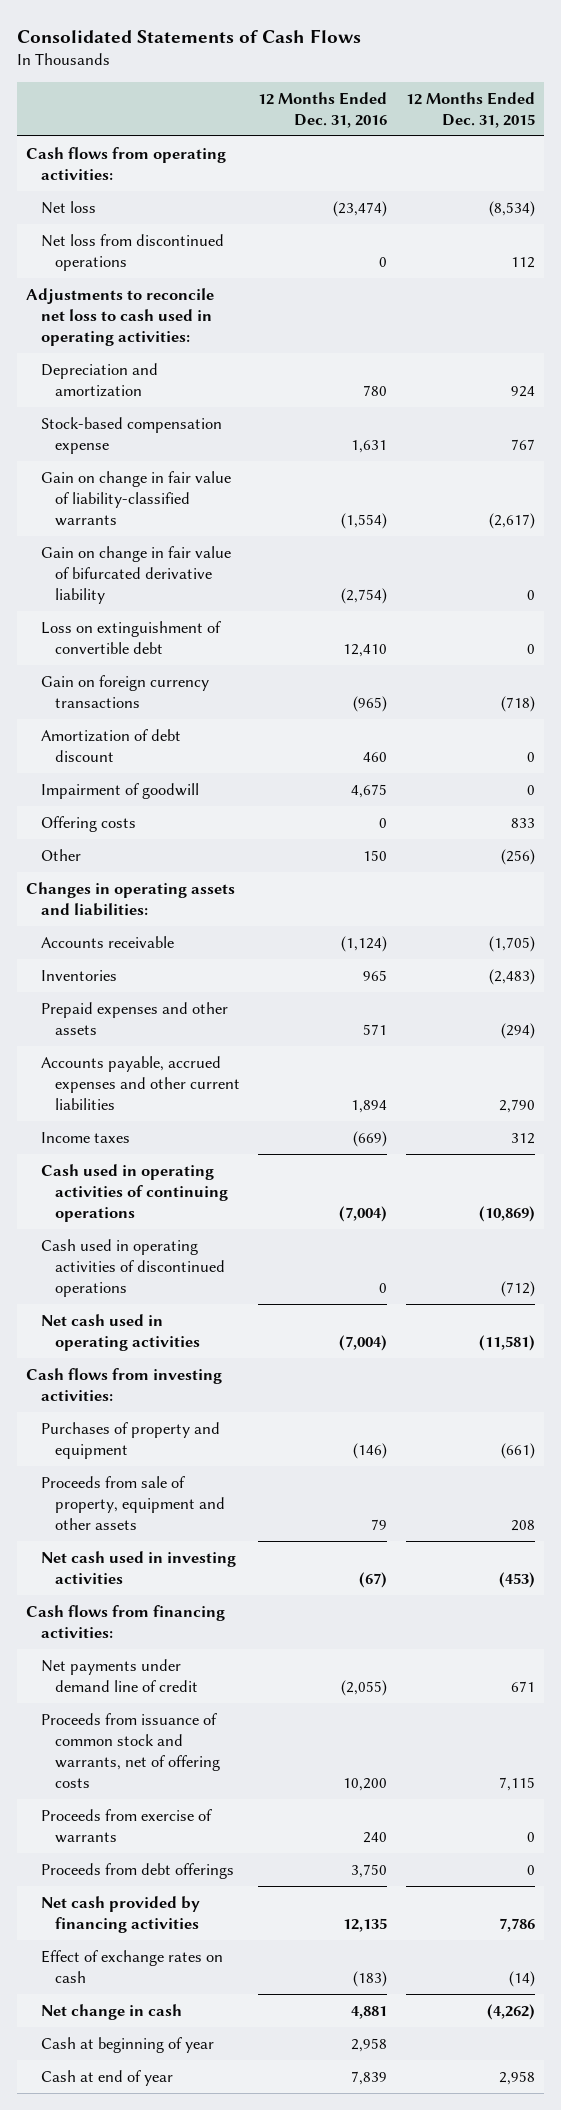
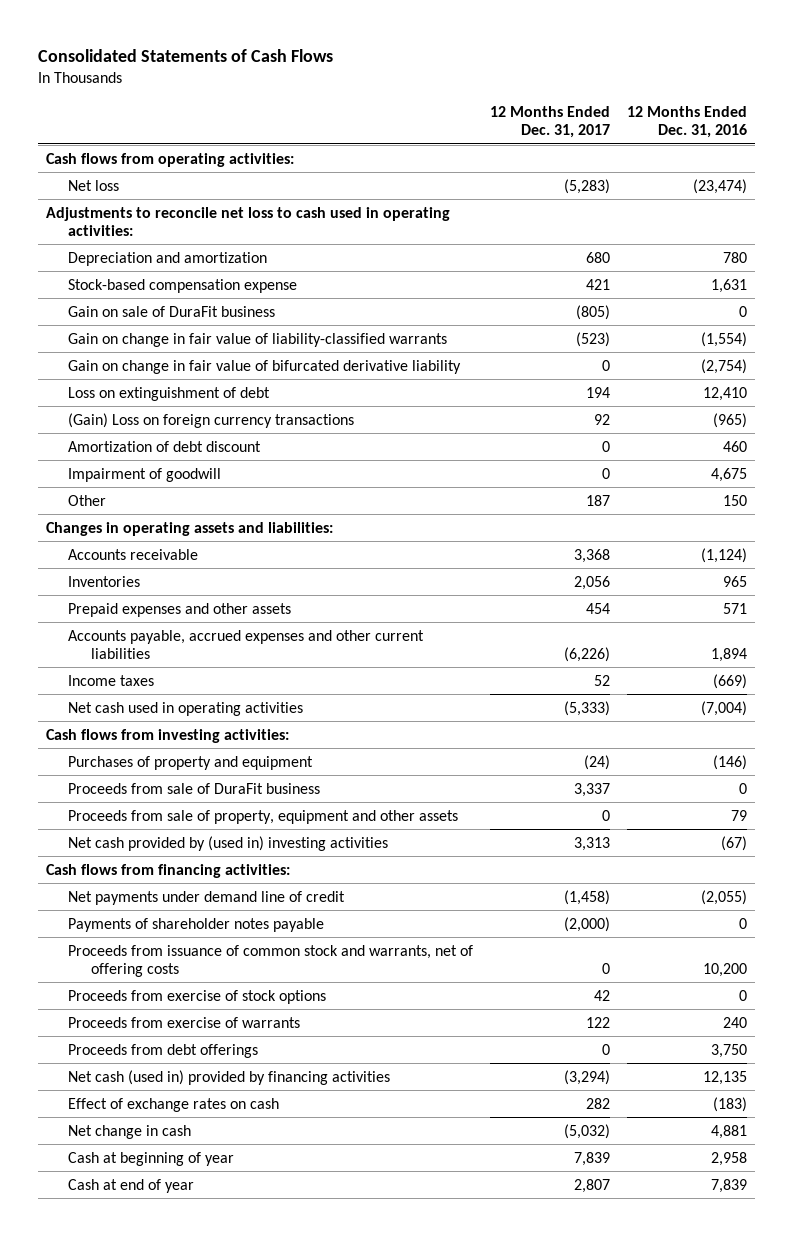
[405,91,535,128] 12 Months Ended Dec. 31, 2015 -> none
none -> [490,105,611,139] 12 Months Ended Dec. 31, 2017
[40,233,224,271] Net loss from discontinued operations -> none
none -> [68,305,276,317] Gain on sale of DuraFit business
[40,620,221,654] Loss on extinguishment of convertible debt -> [68,386,271,401] Loss on extinguishment of debt
[40,674,209,708] Gain on foreign currency transactions -> [68,412,355,428] (Gain) Loss on foreign currency transactions
[40,815,136,832] Offering costs -> none
[40,1163,228,1222] Cash used in operating activities of continuing operations -> none
[40,1238,225,1297] Cash used in operating activities of discontinued operations -> none
none -> [68,782,321,794] Proceeds from sale of DuraFit business
[40,1550,236,1584] Net cash used in investing activities -> [68,835,389,851] Net cash provided by (used in) investing activities
none -> [68,917,325,932] Payments of shareholder notes payable
none -> [68,989,327,1004] Proceeds from exercise of stock options
[40,1895,200,1933] Net cash provided by financing activities -> [68,1069,391,1085] Net cash (used in) provided by financing activities

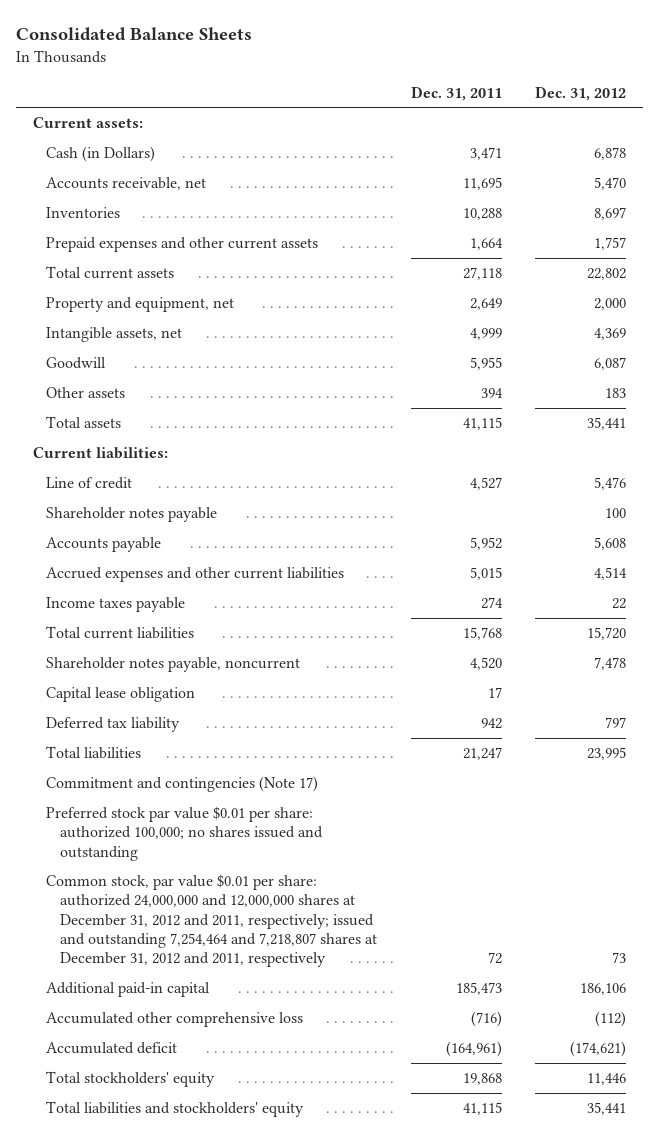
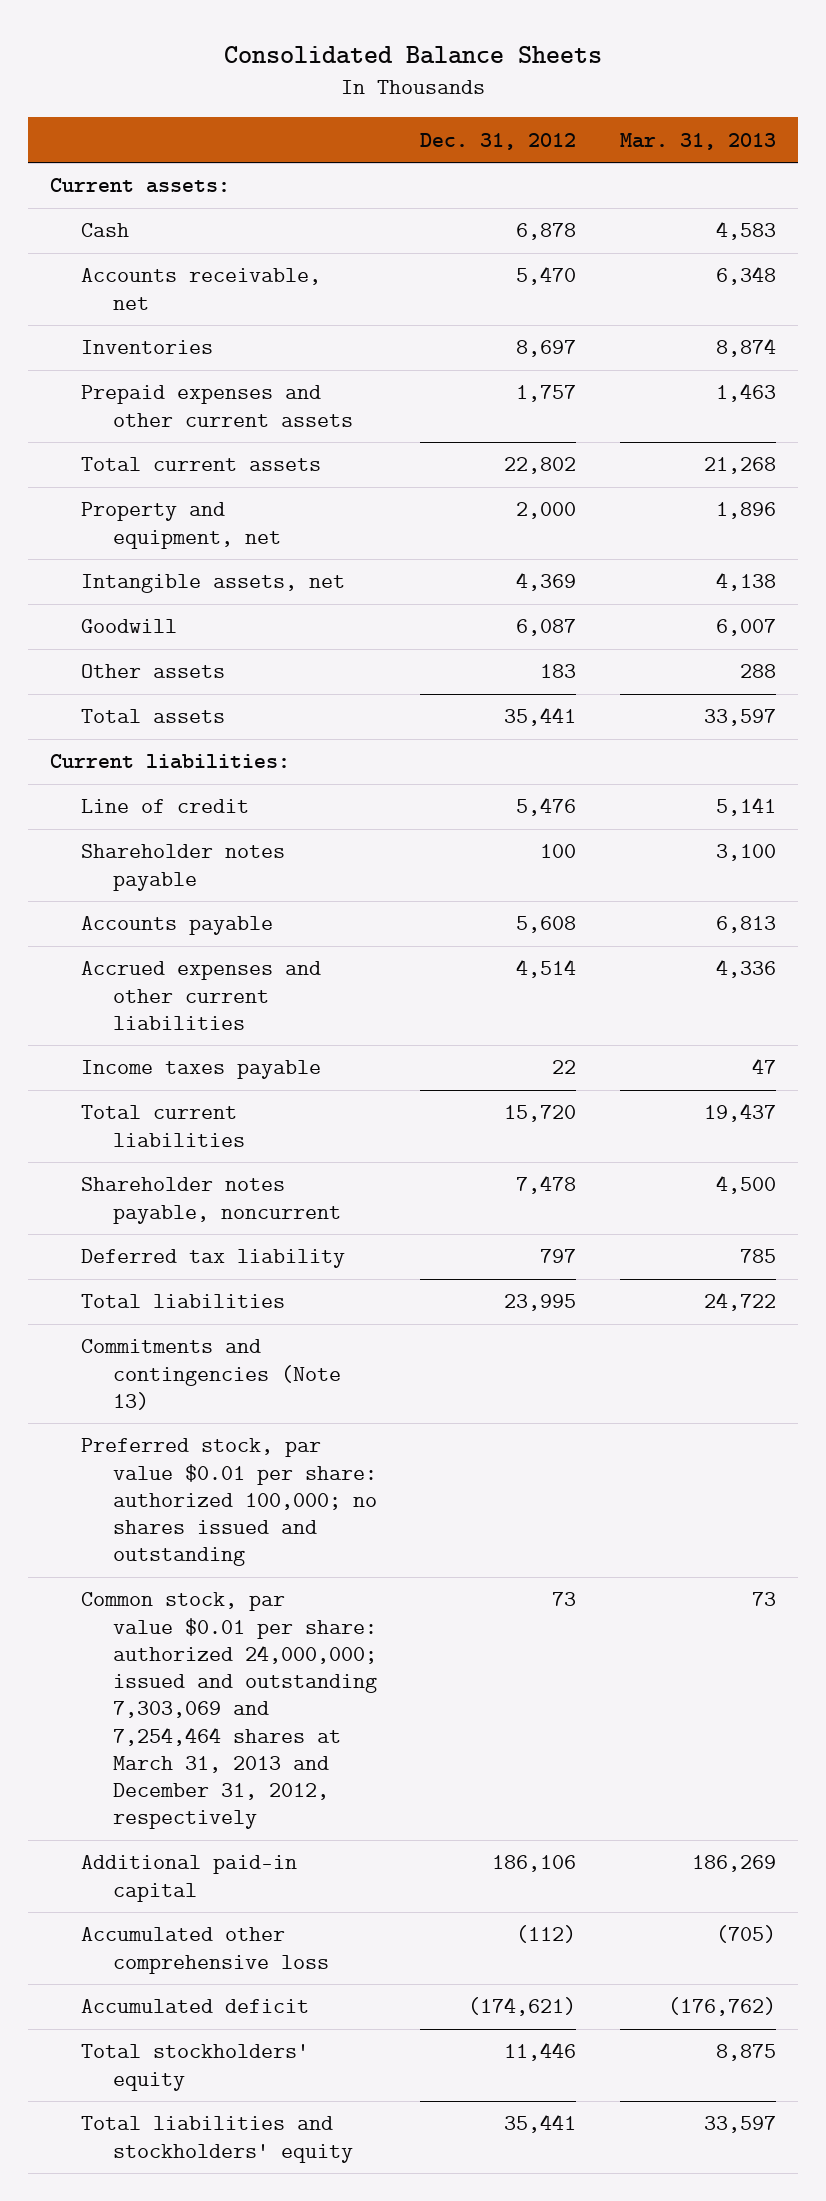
[410,85,502,101] Dec. 31, 2011 -> none
none -> [619,132,776,150] Mar. 31, 2013
[46,145,156,162] Cash (in Dollars) -> [81,223,130,238] Cash
[46,686,196,702] Capital lease obligation -> none
[46,775,319,792] Commitment and contingencies (Note 17) -> [81,1339,341,1410] Commitments and contingencies (Note 13)
[46,805,323,861] Preferred stock par value $0.01 per share: authorized 100,000; no shares issued and outstanding -> [81,1438,377,1567] Preferred stock, par value $0.01 per share: authorized 100,000; no shares issued and outstanding
[46,873,377,968] Common stock, par value $0.01 per share: authorized 24,000,000 and 12,000,000 shares at December 31, 2012 and 2011, respectively; issued and outstanding 7,254,464 and 7,218,807 shares at December 31, 2012 and 2011, respectively -> [81,1592,377,1830] Common stock, par value $0.01 per share: authorized 24,000,000; issued and outstanding 7,303,069 and 7,254,464 shares at March 31, 2013 and December 31, 2012, respectively

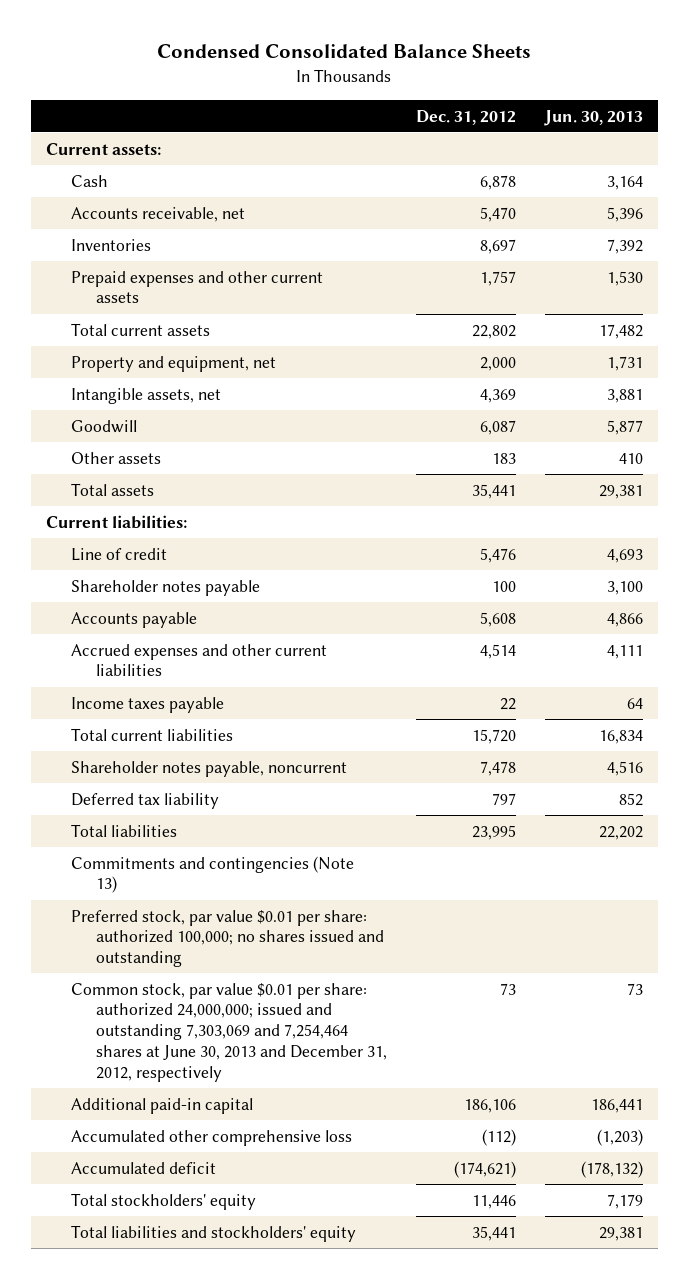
[223,46,602,65] Consolidated Balance Sheets -> [157,44,532,59] Condensed Consolidated Balance Sheets
[619,132,776,150] Mar. 31, 2013 -> none
none -> [544,109,644,126] Jun. 30, 2013
[81,1592,377,1830] Common stock, par value $0.01 per share: authorized 24,000,000; issued and outstanding 7,303,069 and 7,254,464 shares at March 31, 2013 and December 31, 2012, respectively -> [70,982,387,1082] Common stock, par value $0.01 per share: authorized 24,000,000; issued and outstanding 7,303,069 and 7,254,464 shares at June 30, 2013 and December 31, 2012, respectively

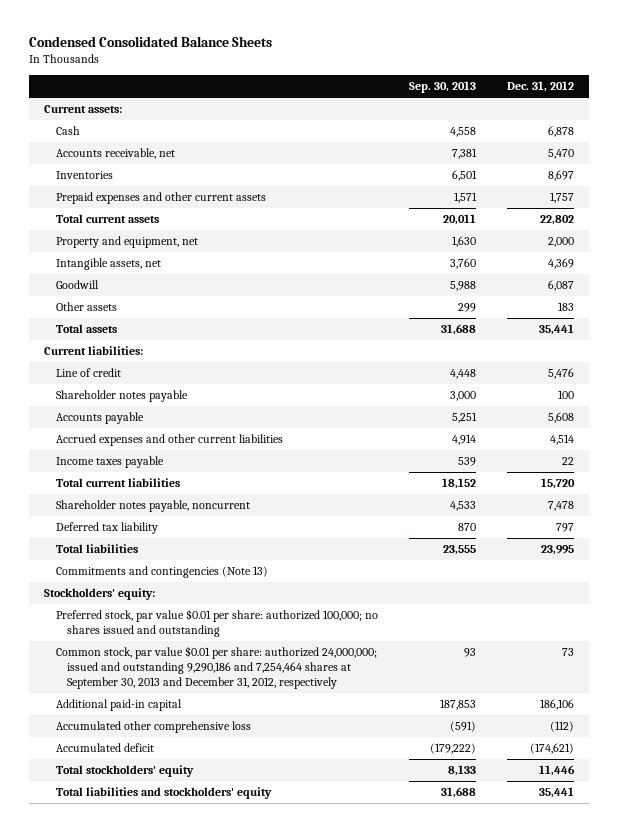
[544,109,644,126] Jun. 30, 2013 -> none
none -> [408,81,476,94] Sep. 30, 2013
none -> [44,588,156,601] Stockholders' equity:
[70,982,387,1082] Common stock, par value $0.01 per share: authorized 24,000,000; issued and outstanding 7,303,069 and 7,254,464 shares at June 30, 2013 and December 31, 2012, respectively -> [55,646,377,690] Common stock, par value $0.01 per share: authorized 24,000,000; issued and outstanding 9,290,186 and 7,254,464 shares at September 30, 2013 and December 31, 2012, respectively

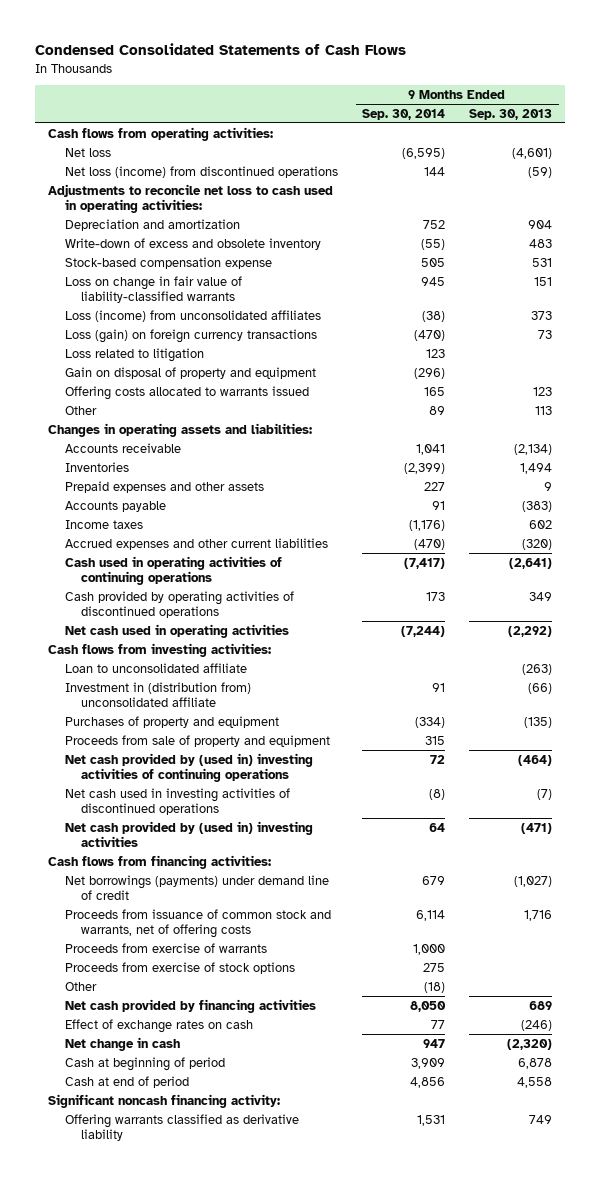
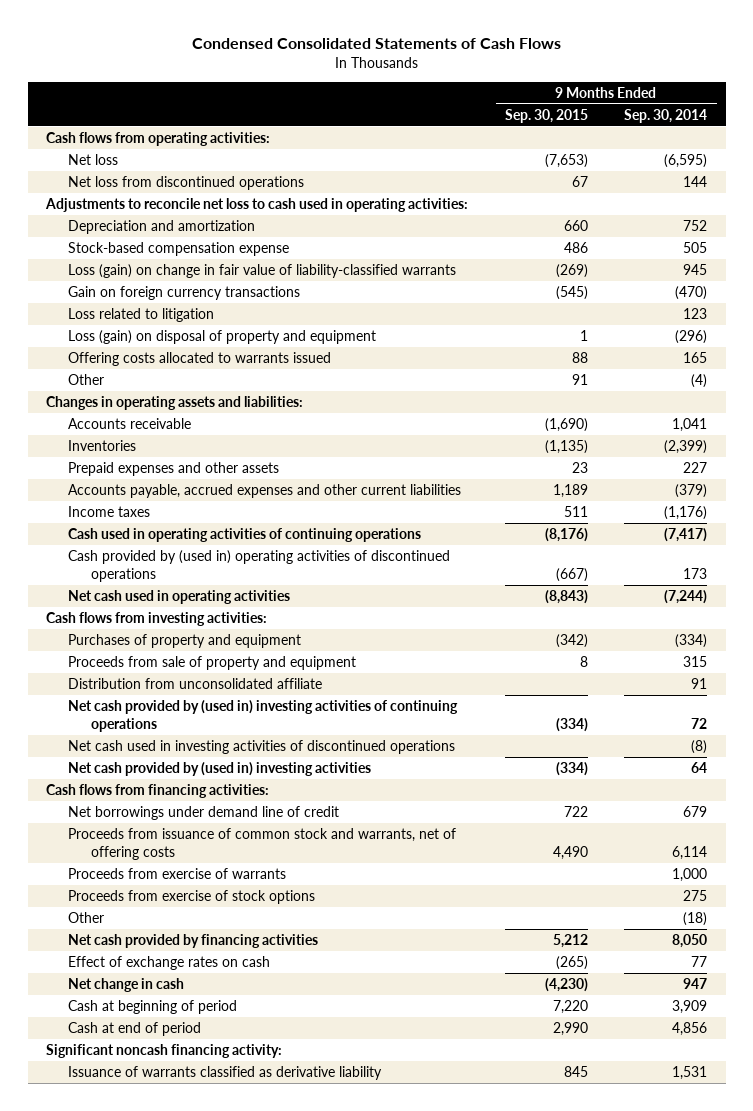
[469,108,553,120] Sep. 30, 2013 -> none
none -> [504,108,588,123] Sep. 30, 2015
[64,165,338,178] Net loss (income) from discontinued operations -> [68,175,305,190] Net loss from discontinued operations
[64,237,321,250] Write-down of excess and obsolete inventory -> none
[64,309,321,322] Loss (income) from unconsolidated affiliates -> none
[64,275,242,303] Loss on change in fair value of liability-classified warrants -> [68,263,457,278] Loss (gain) on change in fair value of liability-classified warrants
[64,328,317,343] Loss (gain) on foreign currency transactions -> [68,285,301,300] Gain on foreign currency transactions
[64,366,316,379] Gain on disposal of property and equipment -> [68,329,377,344] Loss (gain) on disposal of property and equipment
[429,405,446,415] 89 -> [691,373,708,388] (4)
[64,500,166,512] Accounts payable -> none
none -> [68,483,462,498] Accounts payable, accrued expenses and other current liabilities
[64,537,328,550] Accrued expenses and other current liabilities -> none
[64,590,294,618] Cash provided by operating activities of discontinued operations -> [68,549,451,582] Cash provided by (used in) operating activities of discontinued operations
[64,662,247,673] Loan to unconsolidated affiliate -> none
[64,681,251,707] Investment in (distribution from) unconsolidated affiliate -> none
none -> [68,677,323,689] Distribution from unconsolidated affiliate
[64,874,329,900] Net borrowings (payments) under demand line of credit -> [68,805,340,820] Net borrowings under demand line of credit
[64,1113,299,1141] Offering warrants classified as derivative liability -> [68,1065,383,1080] Issuance of warrants classified as derivative liability

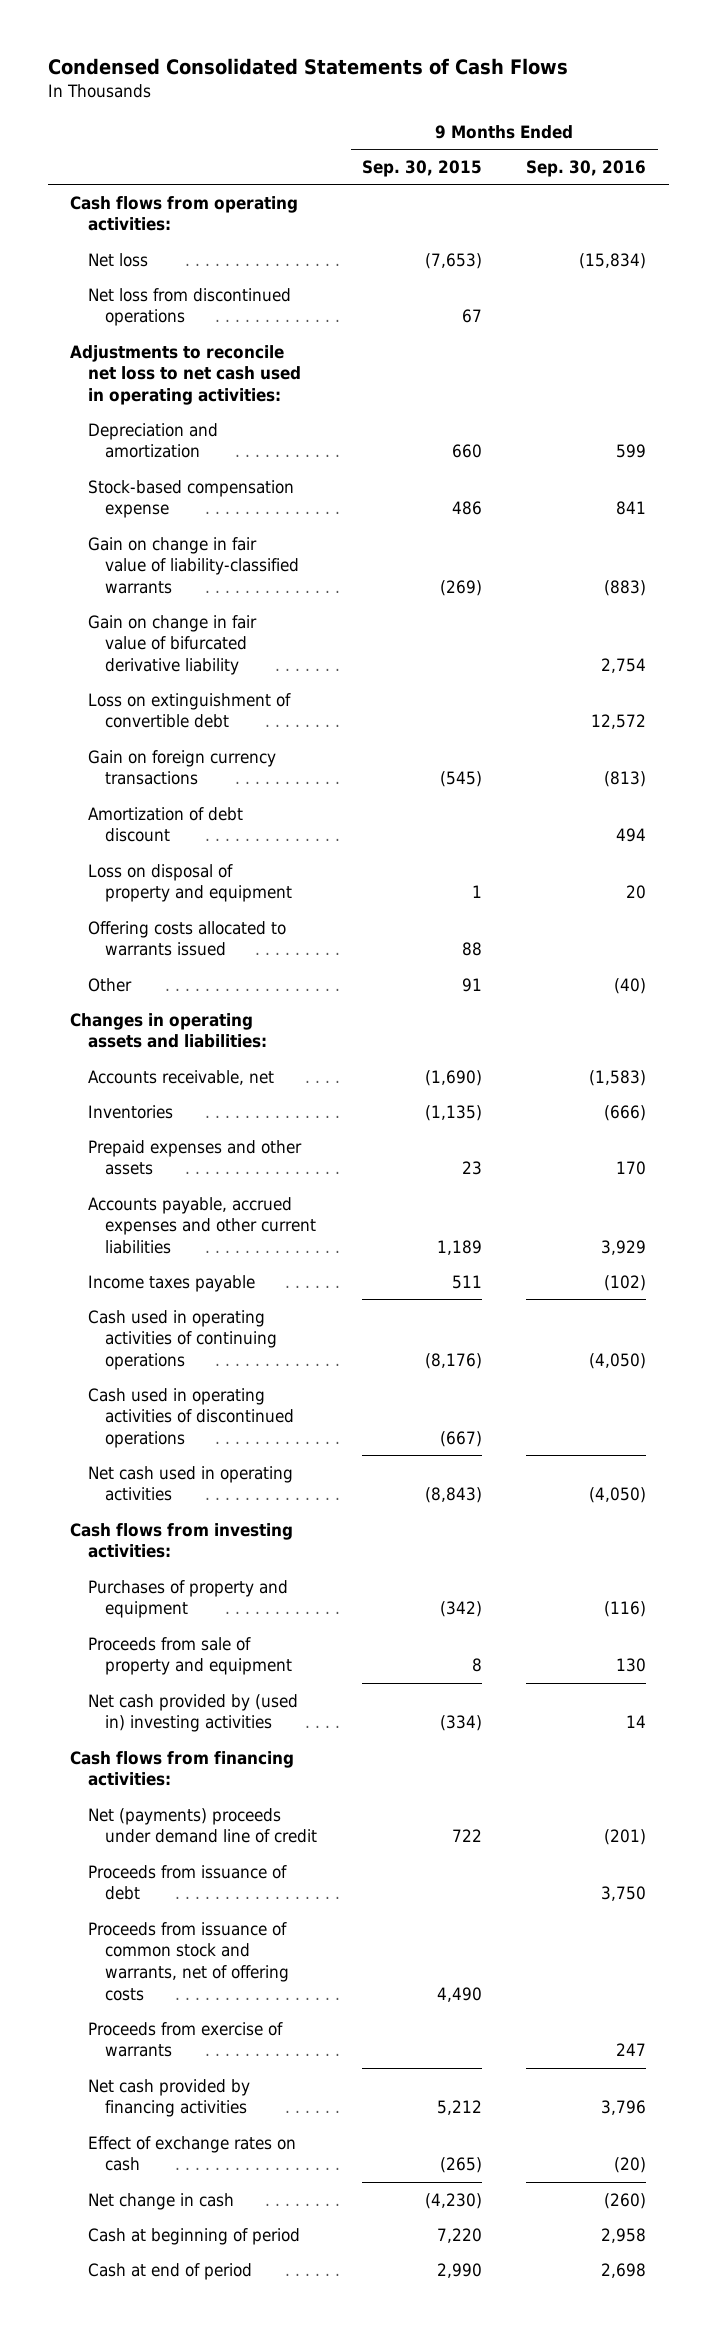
[624,108,708,123] Sep. 30, 2014 -> none
none -> [526,159,647,177] Sep. 30, 2016
[44,197,468,212] Adjustments to reconcile net loss to cash used in operating activities: -> [70,344,301,406] Adjustments to reconcile net loss to net cash used in operating activities:
[68,263,457,278] Loss (gain) on change in fair value of liability-classified warrants -> [87,536,300,595] Gain on change in fair value of liability-classified warrants
none -> [87,614,257,676] Gain on change in fair value of bifurcated derivative liability
none -> [87,692,291,729] Loss on extinguishment of convertible debt
[68,307,215,322] Loss related to litigation -> none
none -> [87,806,243,843] Amortization of debt discount
[68,329,377,344] Loss (gain) on disposal of property and equipment -> [87,863,293,903] Loss on disposal of property and equipment
[68,417,192,429] Accounts receivable -> [87,1069,274,1085] Accounts receivable, net
[68,505,151,517] Income taxes -> [87,1274,255,1292] Income taxes payable
[68,549,451,582] Cash provided by (used in) operating activities of discontinued operations -> [87,1387,295,1449] Cash used in operating activities of discontinued operations
[68,677,323,689] Distribution from unconsolidated affiliate -> none
[68,699,459,732] Net cash provided by (used in) investing activities of continuing operations -> none
[68,739,456,754] Net cash used in investing activities of discontinued operations -> none
[68,805,340,820] Net borrowings under demand line of credit -> [87,1807,318,1844] Net (payments) proceeds under demand line of credit
none -> [87,1864,287,1901] Proceeds from issuance of debt
[68,889,316,904] Proceeds from exercise of stock options -> none
[68,911,105,923] Other -> none
[45,1043,282,1058] Significant noncash financing activity: -> none
[68,1065,383,1080] Issuance of warrants classified as derivative liability -> none

